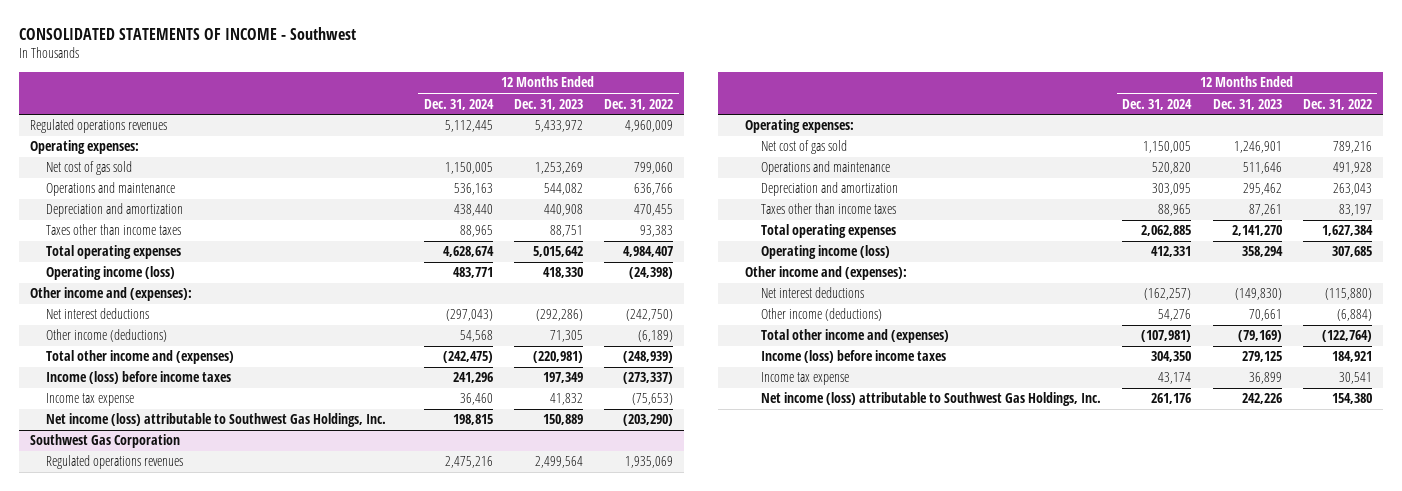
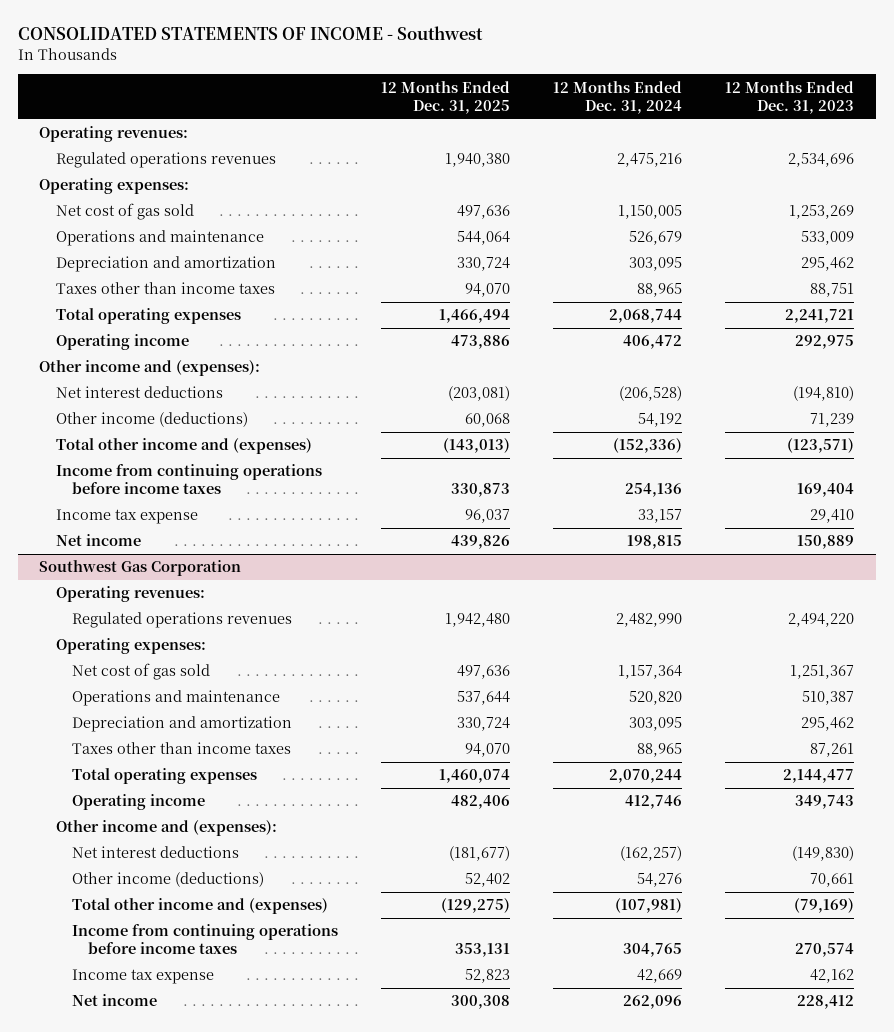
[604,98,674,110] Dec. 31, 2022 -> none
none -> [380,80,510,114] 12 Months Ended Dec. 31, 2025
none -> [39,126,189,143] Operating revenues:
[444,120,493,133] 5,112,445 -> [616,153,682,168] 2,475,216
[534,120,583,133] 5,433,972 -> [788,153,855,168] 2,534,696
[453,183,493,196] 536,163 -> [628,231,682,246] 526,679
[543,183,583,196] 544,082 -> [801,231,855,246] 533,009
[453,204,493,217] 438,440 -> [628,257,682,272] 303,095
[543,204,583,217] 440,908 -> [801,257,855,272] 295,462
[442,246,494,258] 4,628,674 -> [608,309,682,324] 2,068,744
[532,246,583,258] 5,015,642 -> [785,309,855,324] 2,241,721
[45,266,175,281] Operating income (loss) -> [55,334,189,351] Operating income
[452,267,493,279] 483,771 -> [622,335,682,350] 406,472
[542,267,583,279] 418,330 -> [795,335,855,350] 292,975
[445,309,493,322] (297,043) -> [618,386,682,402] (206,528)
[535,309,583,322] (292,286) -> [793,386,855,402] (194,810)
[459,330,493,343] 54,568 -> [637,413,682,428] 54,192
[549,330,583,343] 71,305 -> [810,413,855,428] 71,239
[442,351,493,364] (242,475) -> [612,438,682,454] (152,336)
[532,351,583,364] (220,981) -> [787,438,855,454] (123,571)
[45,371,231,385] Income (loss) before income taxes -> [55,464,322,495] Income from continuing operations before income taxes
[452,372,493,384] 241,296 -> [624,483,682,498] 254,136
[542,372,583,384] 197,349 -> [797,483,855,498] 169,404
[459,393,493,406] 36,460 -> [637,509,682,524] 33,157
[549,393,583,406] 41,832 -> [810,509,855,524] 29,410
[45,413,386,428] Net income (loss) attributable to Southwest Gas Holdings, Inc. -> [55,534,141,547] Net income
none -> [55,586,205,603] Operating revenues:
[444,456,493,469] 2,475,216 -> [615,613,682,628] 2,482,990
[534,456,583,469] 2,499,564 -> [788,613,855,628] 2,494,220
[1143,141,1192,154] 1,150,005 -> [617,665,682,680] 1,157,364
[1233,141,1282,154] 1,246,901 -> [790,665,855,680] 1,251,367
[1242,162,1282,175] 511,646 -> [802,691,855,706] 510,387
[1141,225,1192,237] 2,062,885 -> [608,769,682,784] 2,070,244
[1231,225,1282,237] 2,141,270 -> [783,769,855,784] 2,144,477
[761,245,891,260] Operating income (loss) -> [71,794,205,811] Operating income
[1151,246,1192,258] 412,331 -> [624,795,682,810] 412,746
[1241,246,1283,258] 358,294 -> [795,795,855,810] 349,743
[761,350,947,364] Income (loss) before income taxes -> [71,924,338,955] Income from continuing operations before income taxes
[1151,351,1192,363] 304,350 -> [622,943,682,958] 304,765
[1241,351,1282,363] 279,125 -> [795,943,855,958] 270,574
[1158,372,1192,385] 43,174 -> [636,969,682,984] 42,669
[1248,372,1282,385] 36,899 -> [810,969,855,984] 42,162
[761,392,1102,407] Net income (loss) attributable to Southwest Gas Holdings, Inc. -> [71,994,157,1007] Net income
[1151,393,1192,405] 261,176 -> [622,995,682,1010] 262,096
[1241,393,1282,405] 242,226 -> [797,995,855,1010] 228,412

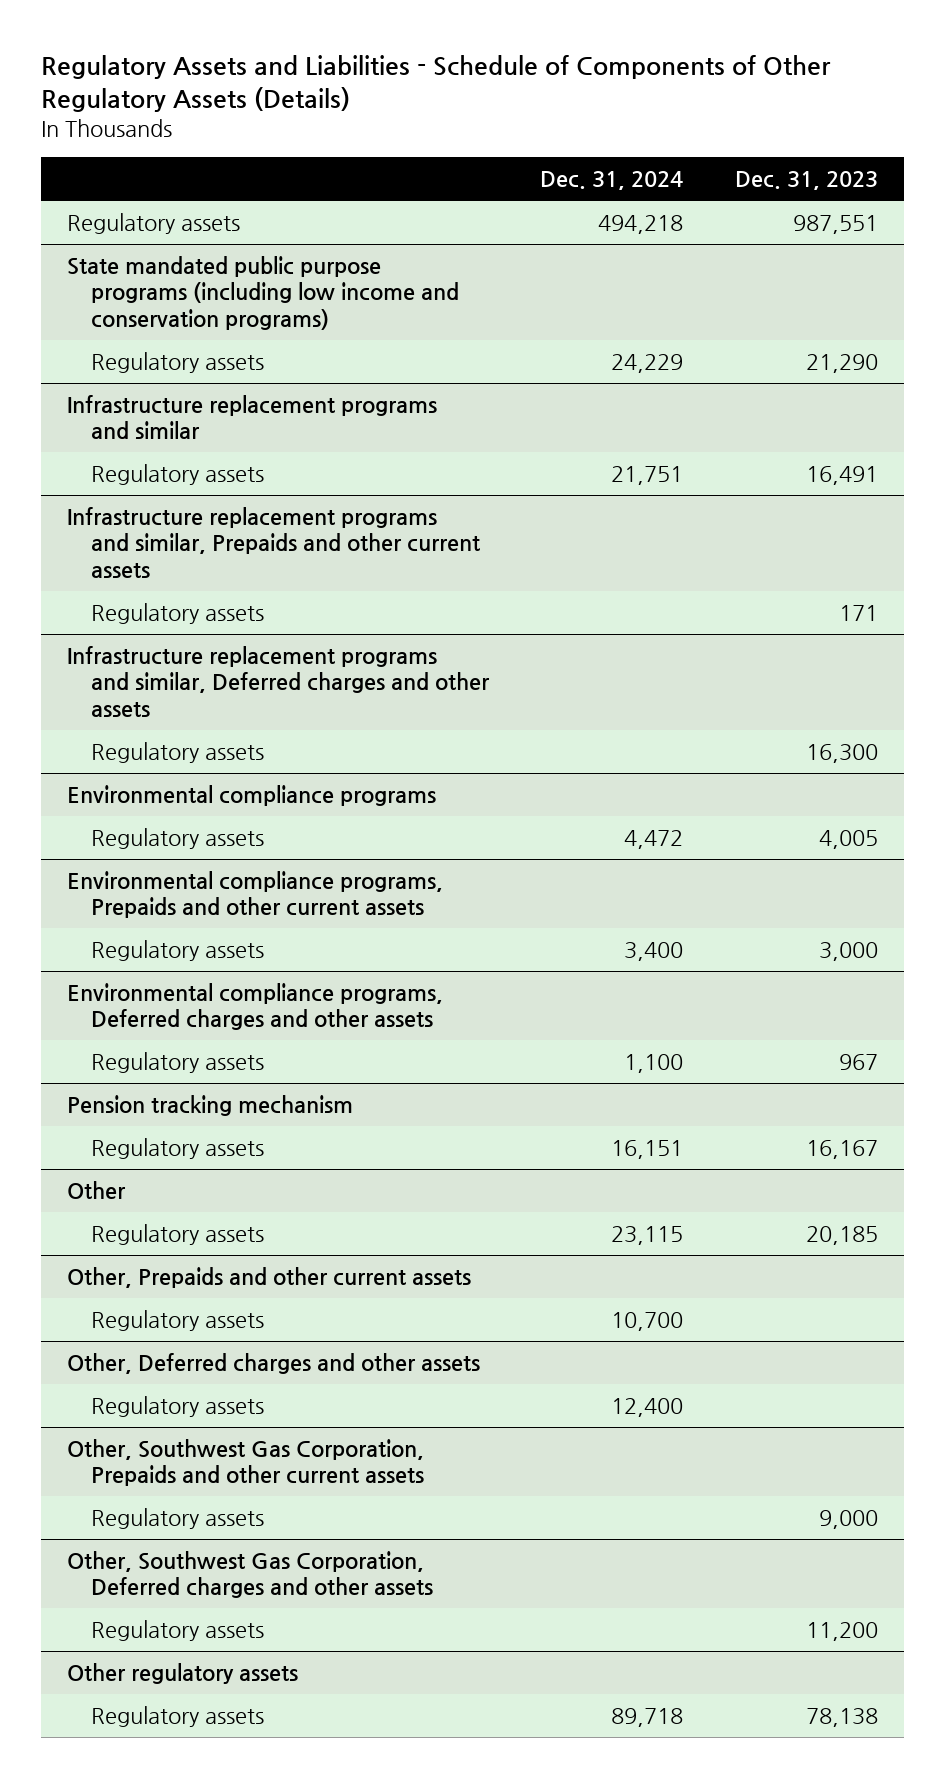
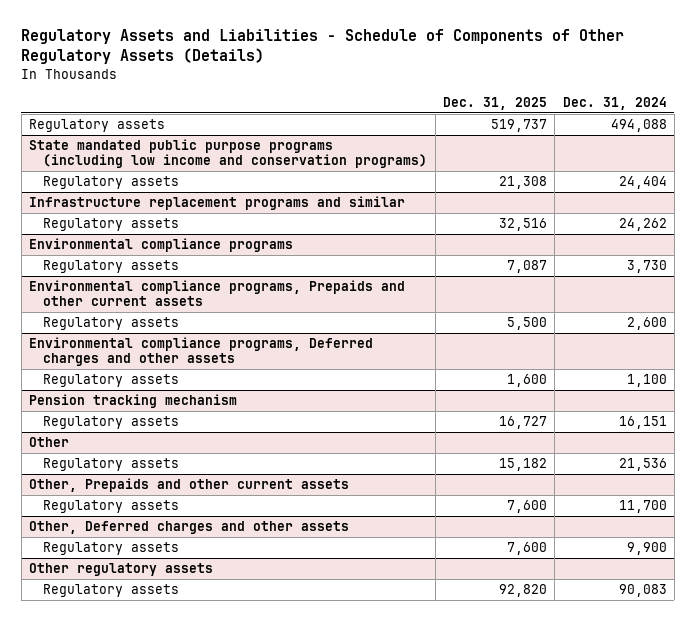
[735,171,879,191] Dec. 31, 2023 -> none
none -> [442,96,547,110] Dec. 31, 2025
[598,214,684,234] 494,218 -> [610,119,667,133] 494,088
[611,353,684,373] 24,229 -> [618,176,667,190] 24,404
[66,506,480,578] Infrastructure replacement programs and similar, Prepaids and other current assets -> none
[90,602,264,624] Regulatory assets -> none
[66,645,490,717] Infrastructure replacement programs and similar, Deferred charges and other assets -> none
[90,741,264,763] Regulatory assets -> none
[611,465,684,485] 21,751 -> [618,218,667,232] 24,262
[624,829,684,849] 4,472 -> [626,260,667,274] 3,730
[624,941,684,961] 3,400 -> [626,317,667,331] 2,600
[611,1225,684,1245] 23,115 -> [618,458,667,472] 21,536
[611,1311,684,1331] 10,700 -> [618,500,667,514] 11,700
[66,1438,424,1487] Other, Southwest Gas Corporation, Prepaids and other current assets -> none
[90,1507,264,1529] Regulatory assets -> none
[66,1550,433,1599] Other, Southwest Gas Corporation, Deferred charges and other assets -> none
[90,1619,264,1641] Regulatory assets -> none
[611,1397,684,1417] 12,400 -> [626,542,667,556] 9,900
[611,1707,684,1727] 89,718 -> [618,584,667,598] 90,083

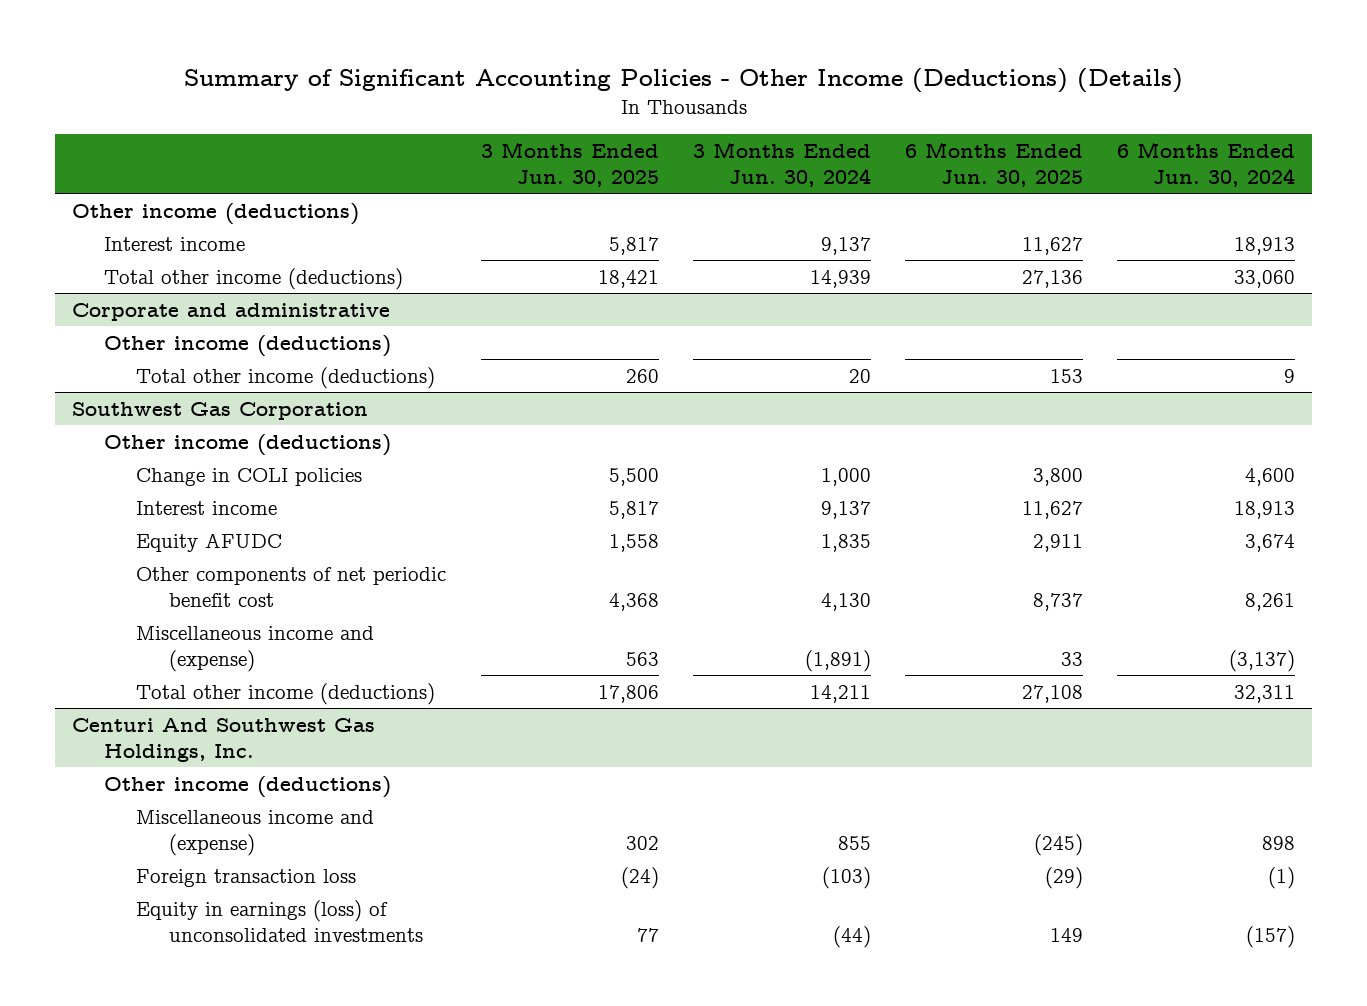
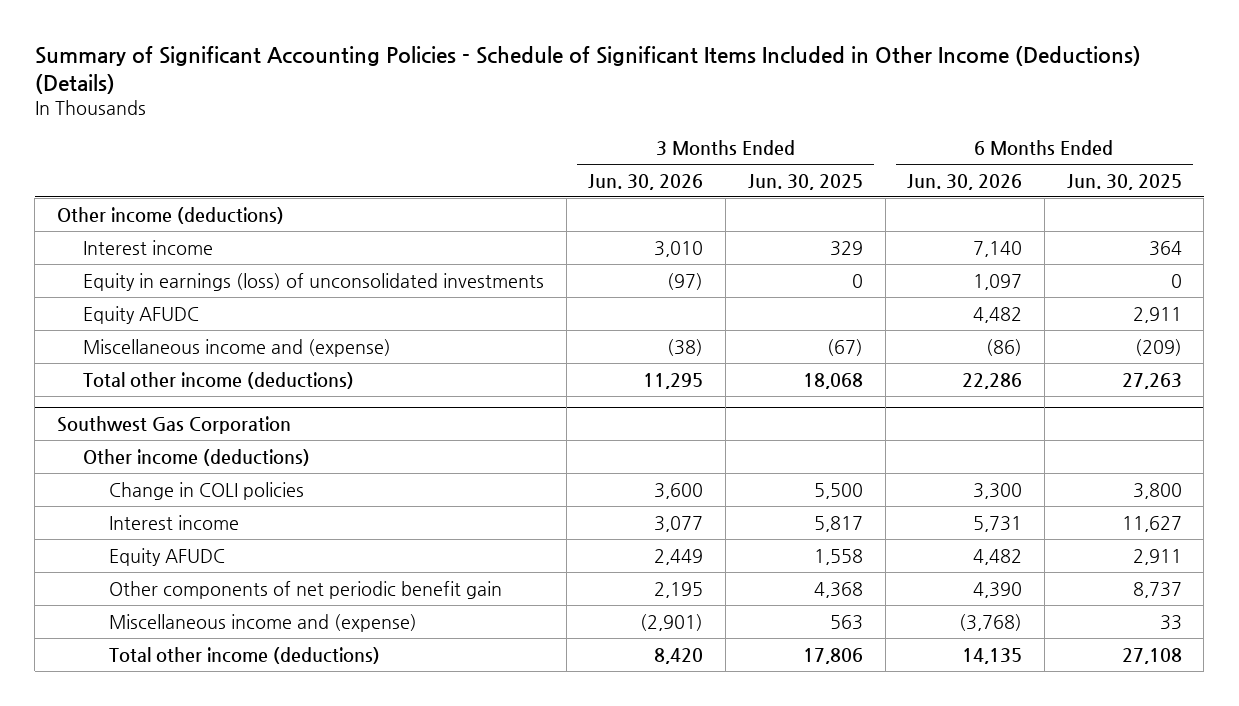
[183,68,1183,94] Summary of Significant Accounting Policies - Other Income (Deductions) (Details) -> [34,46,1141,94] Summary of Significant Accounting Policies - Schedule of Significant Items Included in Other Income (Deductions) (Details)
[692,141,871,187] 3 Months Ended Jun. 30, 2024 -> none
[1117,141,1296,187] 6 Months Ended Jun. 30, 2024 -> none
none -> [588,173,704,190] Jun. 30, 2026
none -> [907,173,1023,190] Jun. 30, 2026
[71,302,390,321] Corporate and administrative -> none
[104,334,392,357] Other income (deductions) -> none
[136,366,436,389] Total other income (deductions) -> none
[608,236,659,255] 5,817 -> [829,240,863,256] 329
[1022,236,1084,255] 11,627 -> [1148,240,1182,256] 364
none -> [82,272,544,291] Equity in earnings (loss) of unconsolidated investments
none -> [82,305,199,324] Equity AFUDC
none -> [82,338,391,357] Miscellaneous income and (expense)
[597,269,659,288] 18,421 -> [802,372,863,389] 18,068
[1022,269,1084,288] 27,136 -> [1121,372,1182,389] 27,263
[136,566,447,607] Other components of net periodic benefit cost -> [108,580,502,599] Other components of net periodic benefit gain
[71,717,375,762] Centuri And Southwest Gas Holdings, Inc. -> none
[104,775,392,798] Other income (deductions) -> none
[136,809,375,856] Miscellaneous income and (expense) -> none
[136,868,357,887] Foreign transaction loss -> none
[136,899,423,942] Equity in earnings (loss) of unconsolidated investments -> none

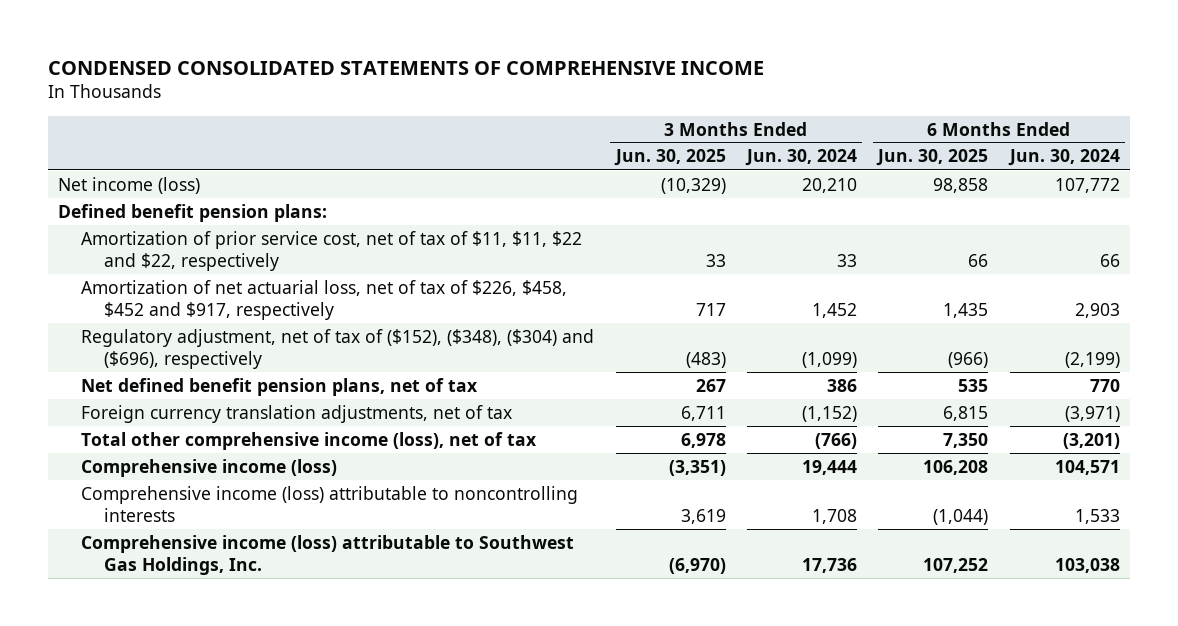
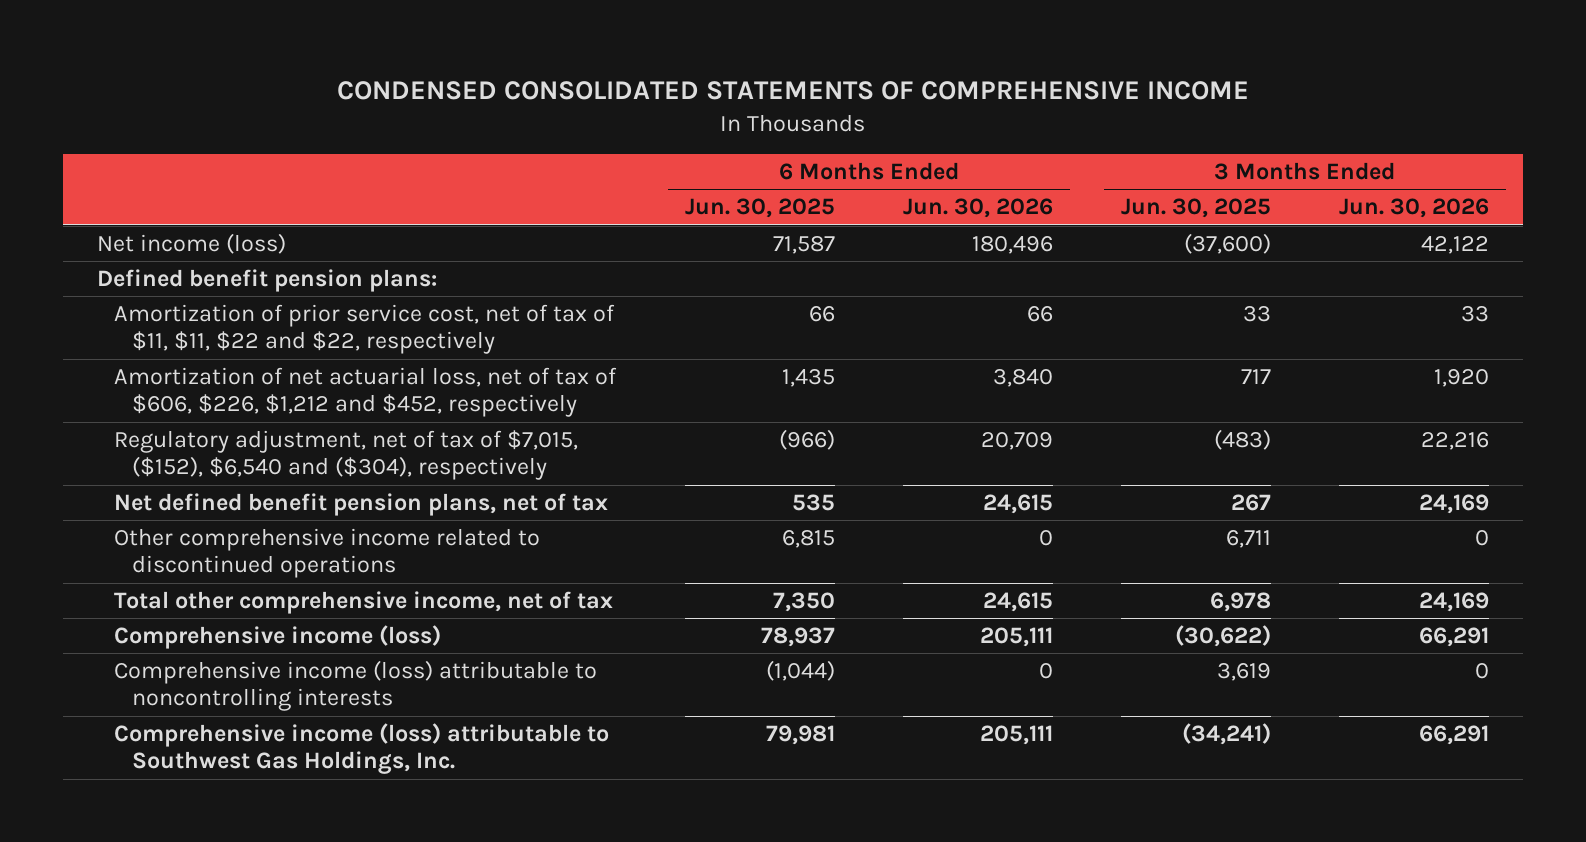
[744,149,857,167] Jun. 30, 2024 -> none
[1007,149,1120,167] Jun. 30, 2024 -> none
none -> [902,198,1053,219] Jun. 30, 2026
none -> [1339,198,1490,219] Jun. 30, 2026
[660,177,726,194] (10,329) -> [1184,233,1272,255] (37,600)
[933,177,989,193] 98,858 -> [772,236,835,255] 71,587
[81,279,568,320] Amortization of net actuarial loss, net of tax of $226, $458, $452 and $917, respectively -> [114,367,618,418] Amortization of net actuarial loss, net of tax of $606, $226, $1,212 and $452, respectively
[81,328,595,369] Regulatory adjustment, net of tax of ($152), ($348), ($304) and ($696), respectively -> [114,430,579,481] Regulatory adjustment, net of tax of $7,015, ($152), $6,540 and ($304), respectively
[81,404,513,423] Foreign currency translation adjustments, net of tax -> [114,528,541,579] Other comprehensive income related to discontinued operations
[81,431,538,450] Total other comprehensive income (loss), net of tax -> [114,591,614,615] Total other comprehensive income, net of tax
[668,459,726,476] (3,351) -> [1175,625,1272,648] (30,622)
[923,459,989,475] 106,208 -> [760,627,835,648] 78,937
[668,557,726,574] (6,970) -> [1182,723,1272,746] (34,241)
[923,557,989,573] 107,252 -> [765,725,835,746] 79,981

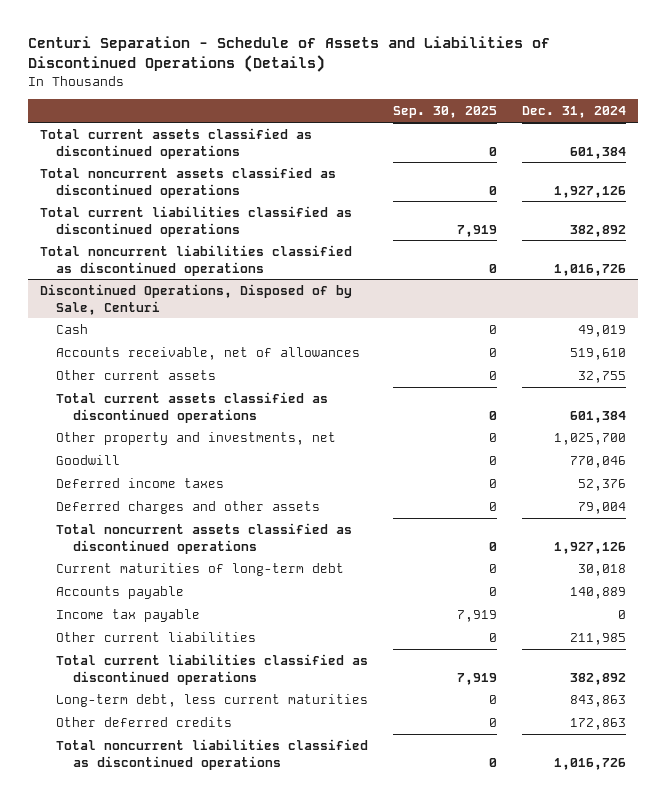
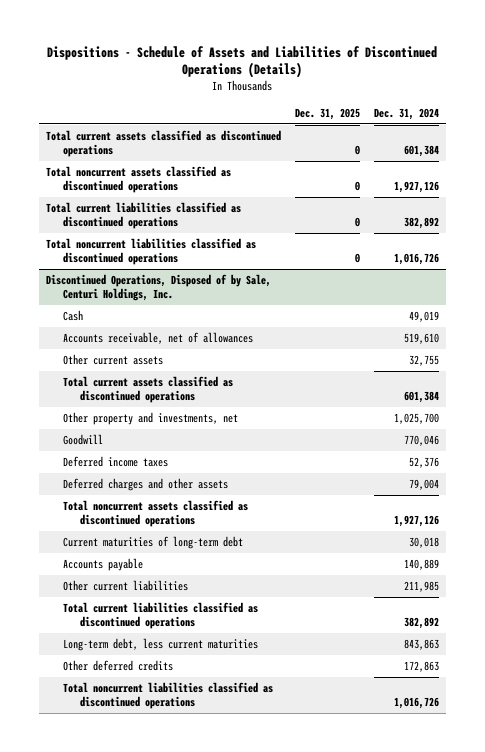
[27,35,550,73] Centuri Separation - Schedule of Assets and Liabilities of Discontinued Operations (Details) -> [47,45,438,79] Dispositions - Schedule of Assets and Liabilities of Discontinued Operations (Details)
[393,106,498,119] Sep. 30, 2025 -> none
none -> [294,107,360,120] Dec. 31, 2025
[39,284,352,315] Discontinued Operations, Disposed of by Sale, Centuri -> [45,274,271,301] Discontinued Operations, Disposed of by Sale, Centuri Holdings, Inc.
[56,609,201,623] Income tax payable -> none

